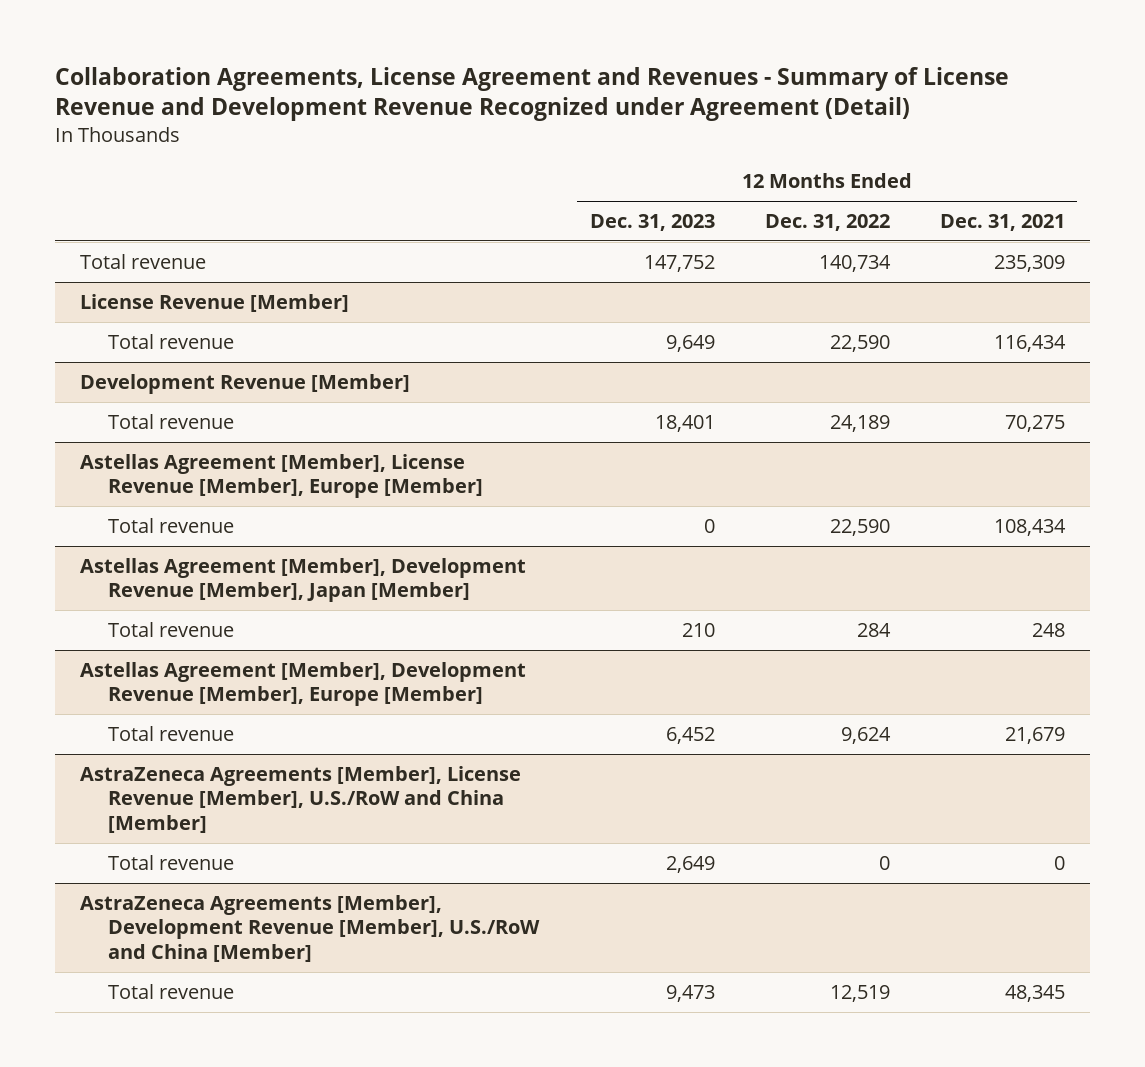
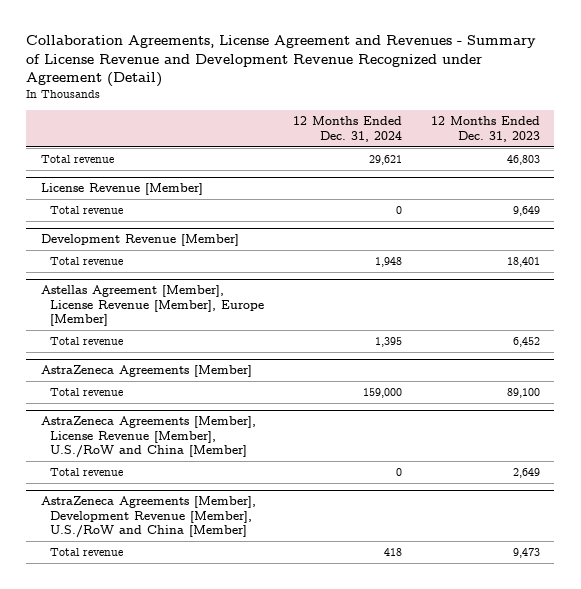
[764,213,890,231] Dec. 31, 2022 -> none
[939,213,1065,231] Dec. 31, 2021 -> none
none -> [293,116,403,142] 12 Months Ended Dec. 31, 2024
[643,254,715,272] 147,752 -> [506,155,540,166] 46,803
[108,517,235,533] Total revenue -> none
[79,557,526,603] Astellas Agreement [Member], Development Revenue [Member], Japan [Member] -> none
[108,621,235,637] Total revenue -> none
[79,661,526,707] Astellas Agreement [Member], Development Revenue [Member], Europe [Member] -> none
none -> [40,365,252,378] AstraZeneca Agreements [Member]
none -> [50,388,124,397] Total revenue

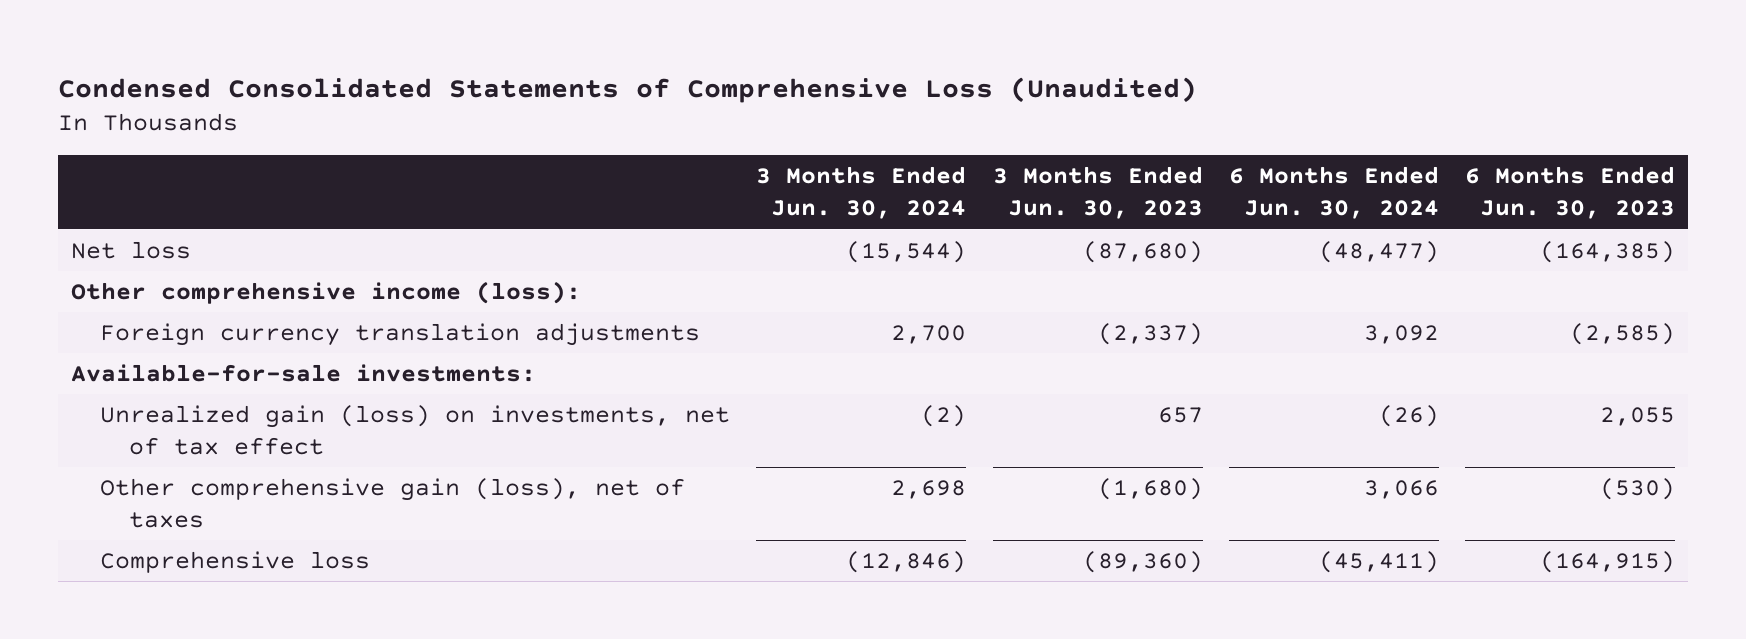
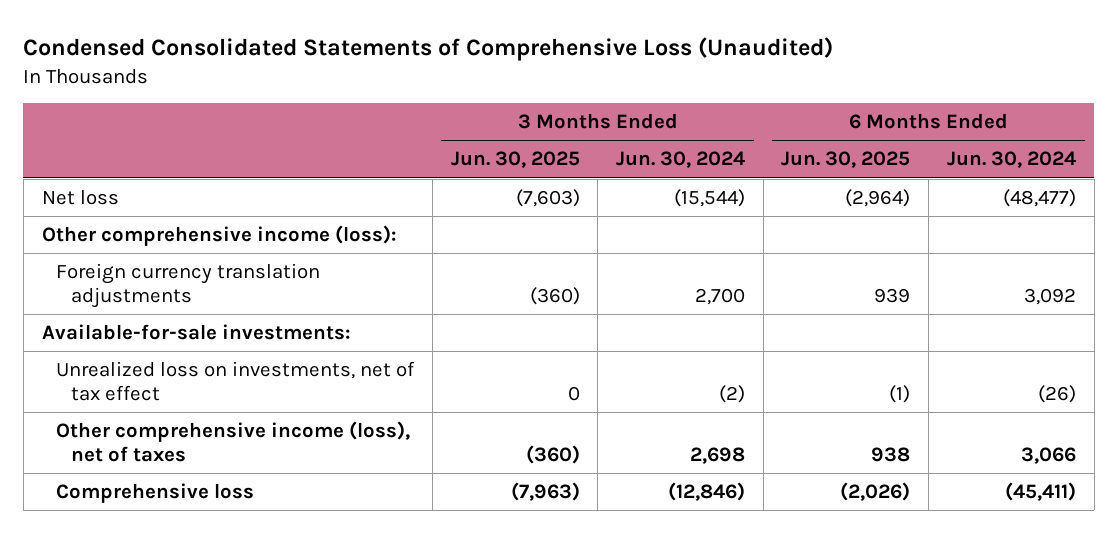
[992,166,1203,220] 3 Months Ended Jun. 30, 2023 -> none
[1465,166,1676,220] 6 Months Ended Jun. 30, 2023 -> none
none -> [450,151,580,169] Jun. 30, 2025
none -> [781,151,911,169] Jun. 30, 2025
[100,404,731,456] Unrealized gain (loss) on investments, net of tax effect -> [56,360,416,402] Unrealized loss on investments, net of tax effect
[100,477,686,529] Other comprehensive gain (loss), net of taxes -> [56,420,411,463] Other comprehensive income (loss), net of taxes

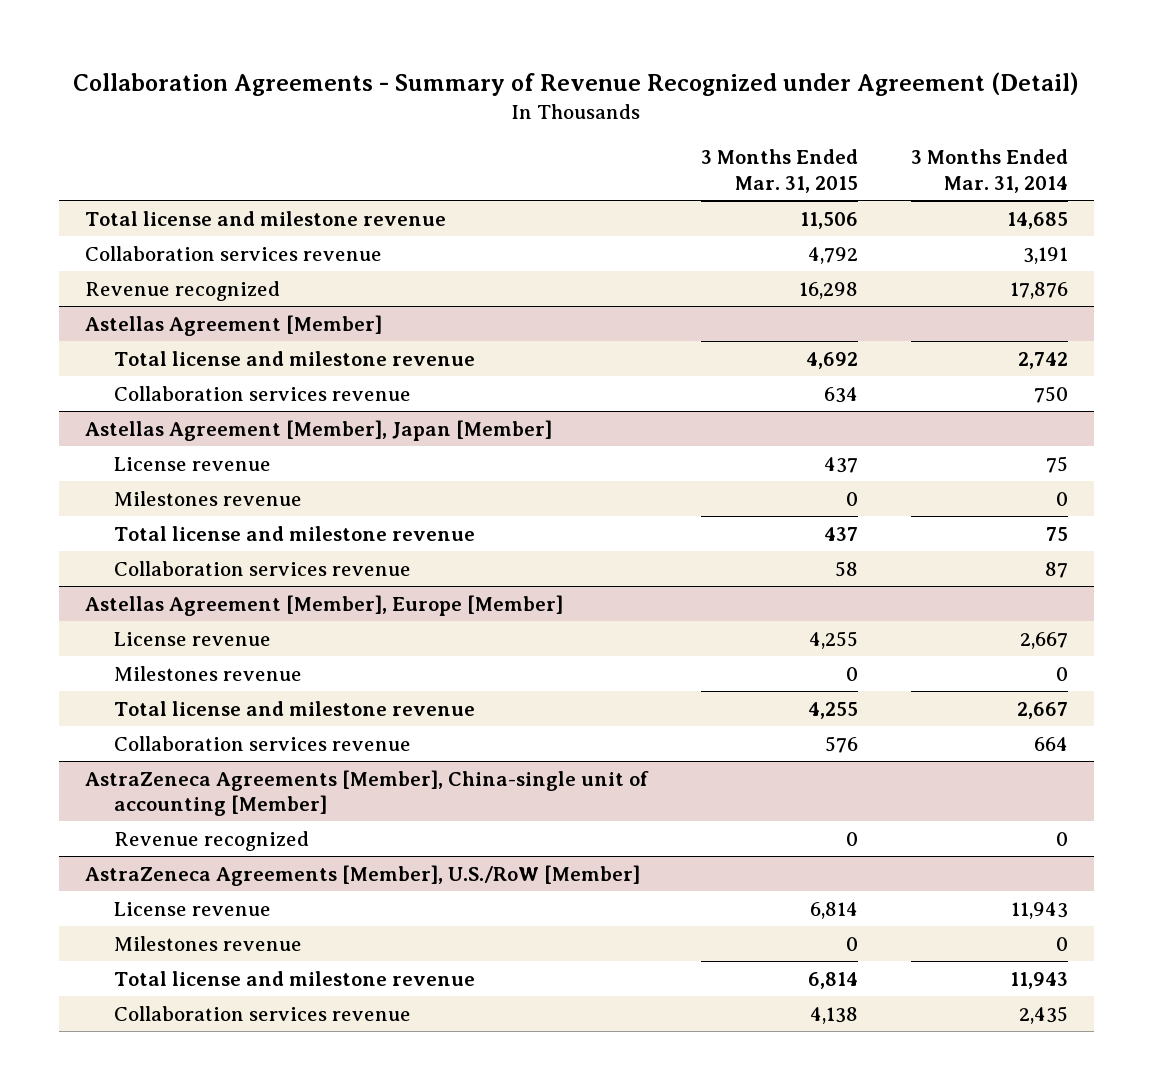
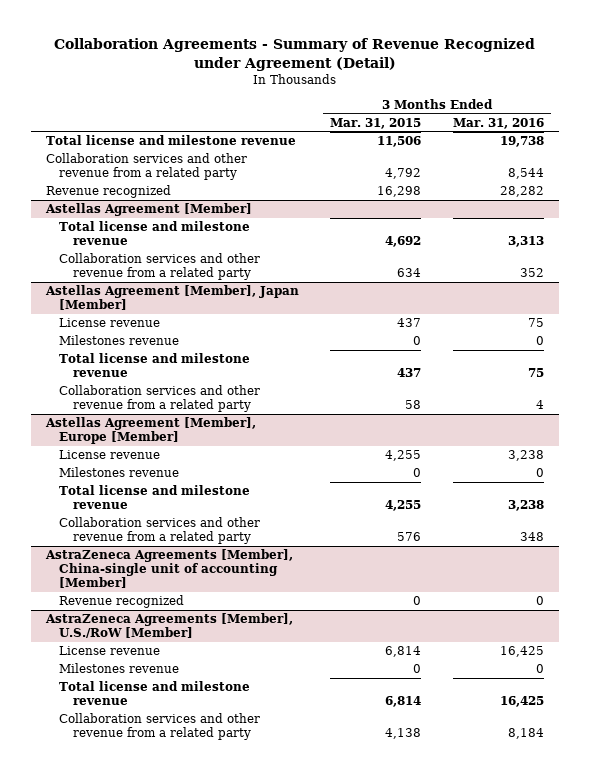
[910,149,1068,193] 3 Months Ended Mar. 31, 2014 -> none
none -> [452,117,544,129] Mar. 31, 2016
[85,245,383,261] Collaboration services revenue -> [46,153,248,181] Collaboration services and other revenue from a related party
[114,385,412,401] Collaboration services revenue -> [59,253,261,281] Collaboration services and other revenue from a related party
[114,560,412,576] Collaboration services revenue -> [59,385,261,413] Collaboration services and other revenue from a related party
[114,735,412,751] Collaboration services revenue -> [59,517,261,545] Collaboration services and other revenue from a related party
[114,1005,412,1021] Collaboration services revenue -> [59,713,261,741] Collaboration services and other revenue from a related party

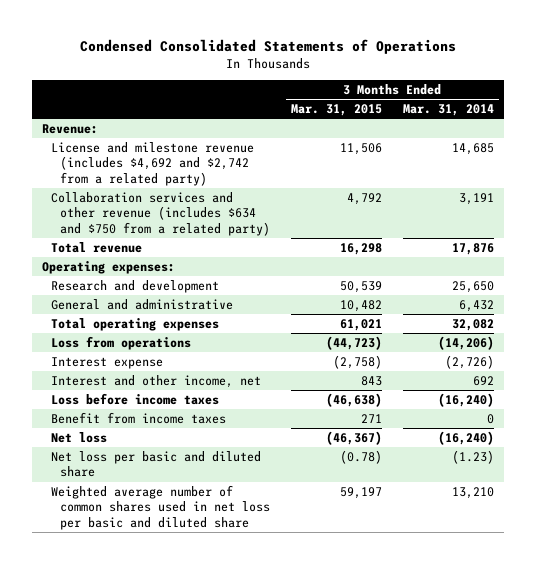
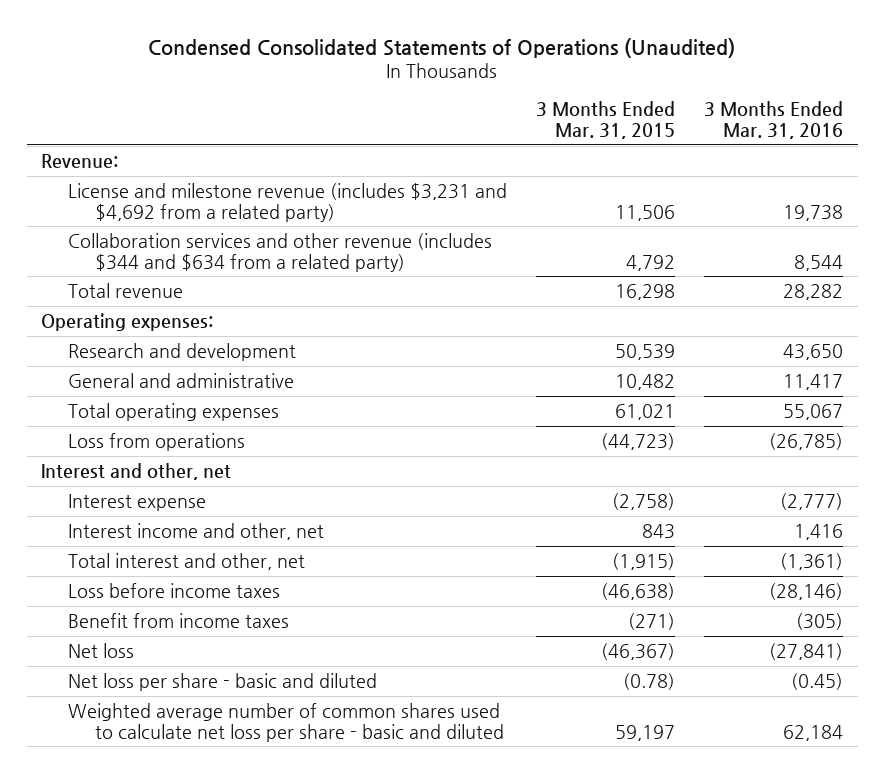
[80,39,457,55] Condensed Consolidated Statements of Operations -> [148,37,736,58] Condensed Consolidated Statements of Operations (Unaudited)
[402,104,494,117] Mar. 31, 2014 -> none
none -> [704,101,844,139] 3 Months Ended Mar. 31, 2016
[51,141,255,186] License and milestone revenue (includes $4,692 and $2,742 from a related party) -> [68,182,508,222] License and milestone revenue (includes $3,231 and $4,692 from a related party)
[51,191,271,236] Collaboration services and other revenue (includes $634 and $750 from a related party) -> [68,232,493,272] Collaboration services and other revenue (includes $344 and $634 from a related party)
none -> [41,462,232,480] Interest and other, net
[51,374,262,388] Interest and other income, net -> [68,522,325,540] Interest income and other, net
none -> [68,552,306,570] Total interest and other, net
[361,413,383,423] 271 -> [628,612,676,630] (271)
[51,450,262,478] Net loss per basic and diluted share -> [68,672,378,691] Net loss per share - basic and diluted
[51,484,271,530] Weighted average number of common shares used in net loss per basic and diluted share -> [68,702,505,742] Weighted average number of common shares used to calculate net loss per share - basic and diluted

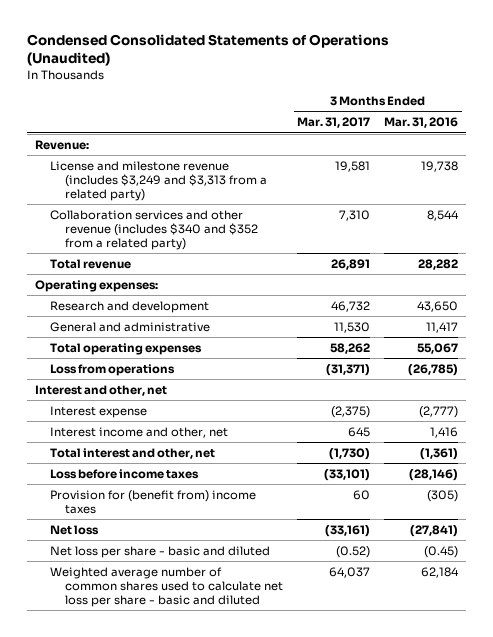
[536,101,676,139] 3 Months Ended Mar. 31, 2015 -> none
none -> [297,117,371,129] Mar. 31, 2017
[68,182,508,222] License and milestone revenue (includes $3,231 and $4,692 from a related party) -> [49,160,267,201] License and milestone revenue (includes $3,249 and $3,313 from a related party)
[68,232,493,272] Collaboration services and other revenue (includes $344 and $634 from a related party) -> [49,209,258,250] Collaboration services and other revenue (includes $340 and $352 from a related party)
[68,612,290,628] Benefit from income taxes -> [49,489,256,514] Provision for (benefit from) income taxes

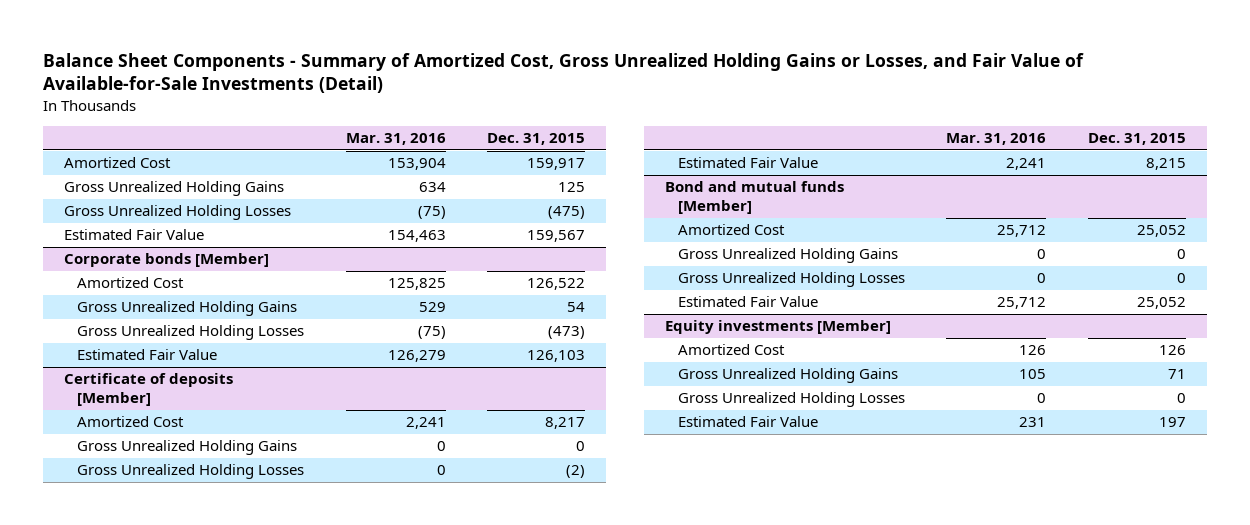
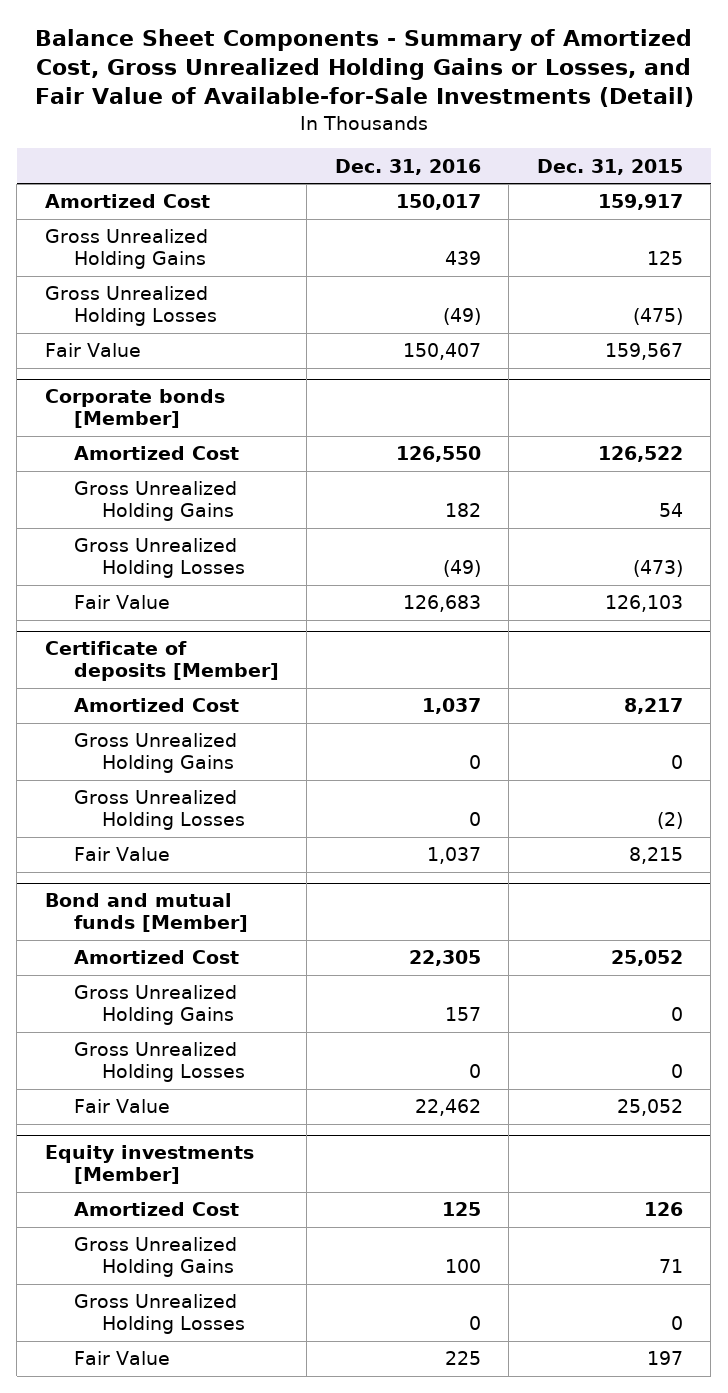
[345,133,446,146] Mar. 31, 2016 -> none
none -> [334,158,481,175] Dec. 31, 2016
[64,229,205,241] Estimated Fair Value -> [44,343,141,358] Fair Value
[76,349,217,361] Estimated Fair Value -> [73,595,170,610] Fair Value
[677,157,818,169] Estimated Fair Value -> [73,847,170,862] Fair Value
[677,296,818,308] Estimated Fair Value -> [73,1099,170,1114] Fair Value
[677,416,818,428] Estimated Fair Value -> [73,1351,170,1366] Fair Value

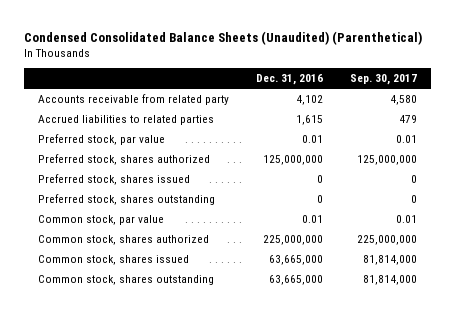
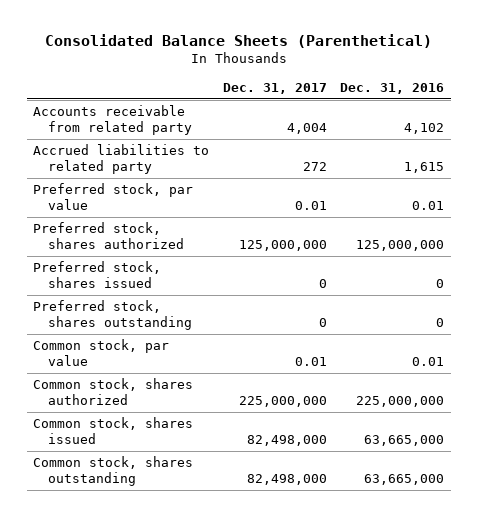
[23,30,422,45] Condensed Consolidated Balance Sheets (Unaudited) (Parenthetical) -> [44,34,432,49] Consolidated Balance Sheets (Parenthetical)
[350,74,418,86] Sep. 30, 2017 -> none
none -> [222,82,327,94] Dec. 31, 2017
[37,115,214,126] Accrued liabilities to related parties -> [33,144,210,174] Accrued liabilities to related party

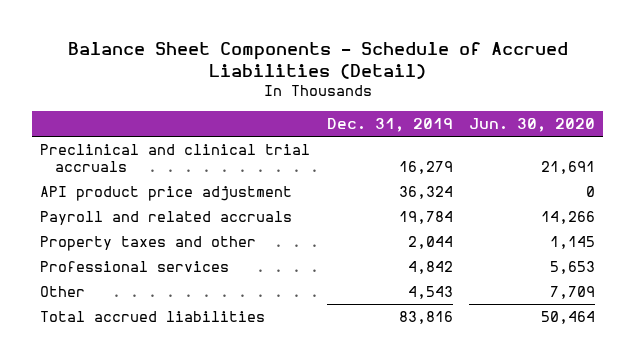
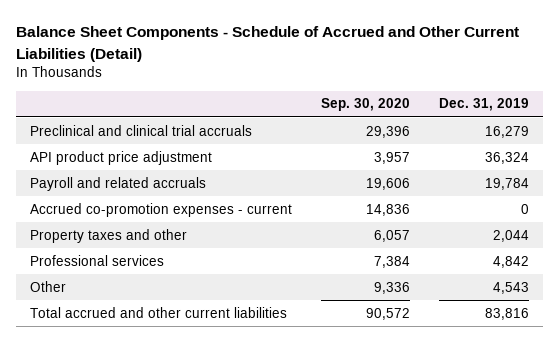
[67,41,568,79] Balance Sheet Components - Schedule of Accrued Liabilities (Detail) -> [16,26,520,62] Balance Sheet Components - Schedule of Accrued and Other Current Liabilities (Detail)
[469,118,596,133] Jun. 30, 2020 -> none
none -> [320,98,410,112] Sep. 30, 2020
none -> [30,202,293,217] Accrued co-promotion expenses - current
[40,311,266,323] Total accrued liabilities -> [30,306,288,318] Total accrued and other current liabilities

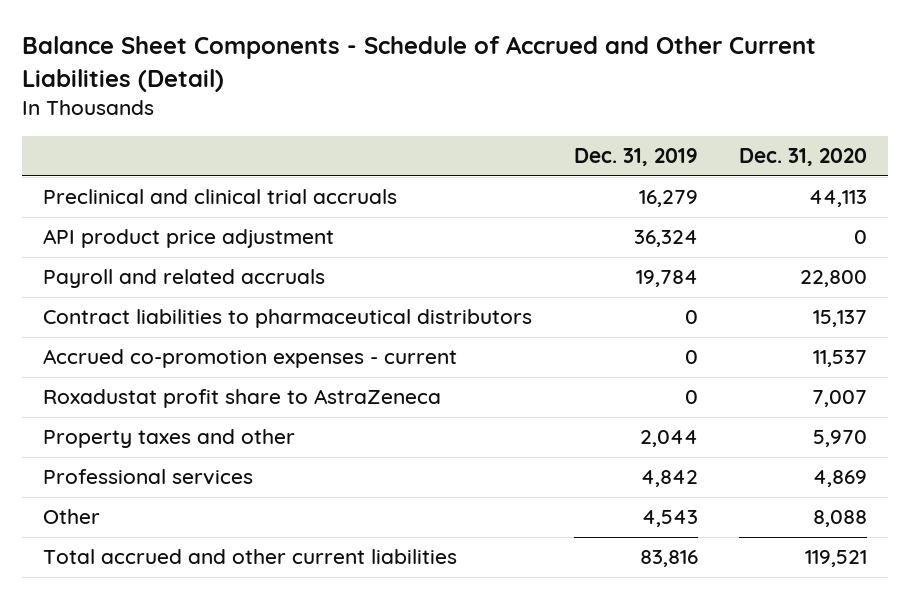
[320,98,410,112] Sep. 30, 2020 -> none
none -> [739,148,868,167] Dec. 31, 2020
none -> [42,309,532,329] Contract liabilities to pharmaceutical distributors
none -> [42,389,441,409] Roxadustat profit share to AstraZeneca

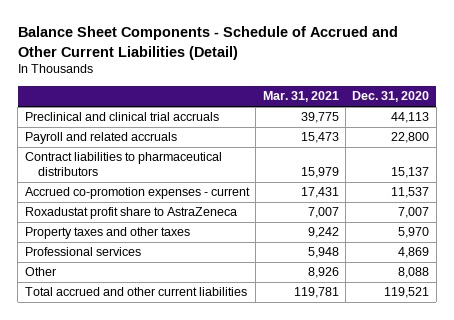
[573,148,698,167] Dec. 31, 2019 -> none
none -> [262,91,339,103] Mar. 31, 2021
[42,229,334,249] API product price adjustment -> none
[42,429,295,449] Property taxes and other -> [24,227,190,240] Property taxes and other taxes

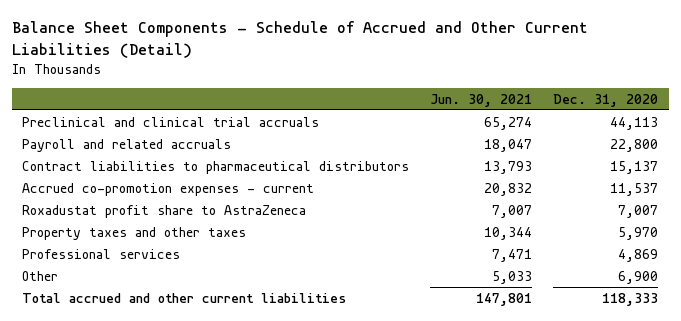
[262,91,339,103] Mar. 31, 2021 -> none
none -> [430,93,533,107] Jun. 30, 2021
[398,267,430,279] 8,088 -> [618,270,659,284] 6,900
[384,287,430,299] 119,521 -> [602,292,659,306] 118,333

